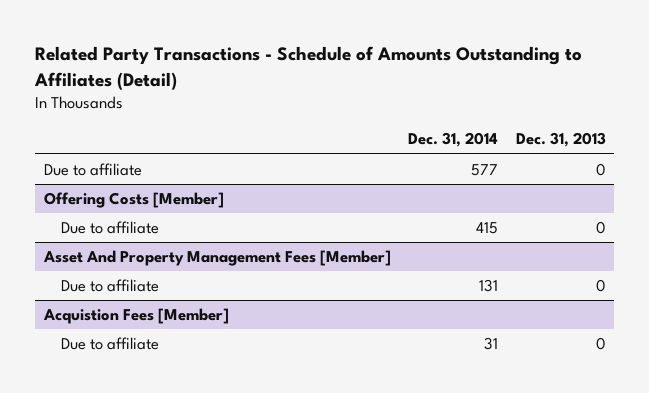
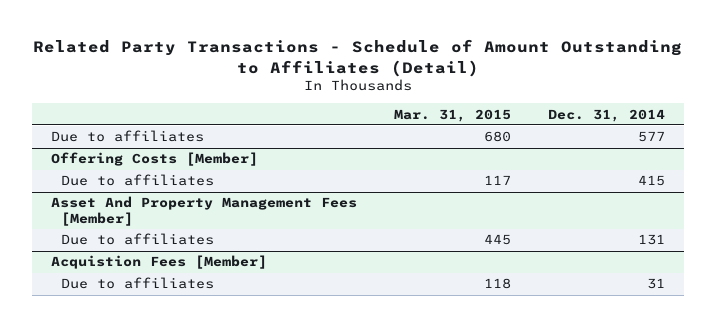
[33,46,582,90] Related Party Transactions - Schedule of Amounts Outstanding to Affiliates (Detail) -> [32,39,682,77] Related Party Transactions - Schedule of Amount Outstanding to Affiliates (Detail)
[515,132,606,148] Dec. 31, 2013 -> none
none -> [393,108,511,122] Mar. 31, 2015
[43,163,142,177] Due to affiliate -> [50,130,204,143] Due to affiliates
[61,221,160,235] Due to affiliate -> [61,174,215,187] Due to affiliates
[61,279,160,293] Due to affiliate -> [61,233,215,246] Due to affiliates
[61,337,160,351] Due to affiliate -> [61,277,215,290] Due to affiliates

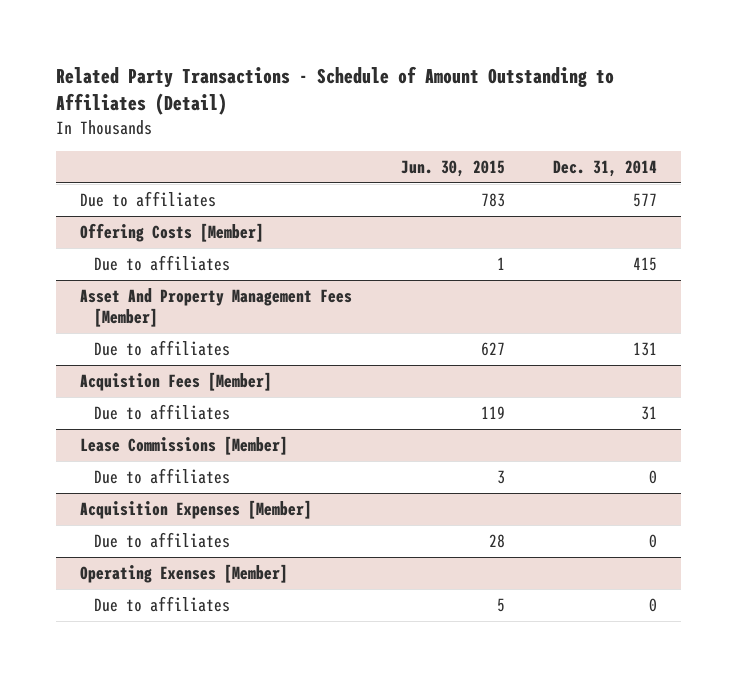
[393,108,511,122] Mar. 31, 2015 -> none
none -> [400,159,505,177] Jun. 30, 2015
none -> [80,435,289,455] Lease Commissions [Member]
none -> [93,467,230,484] Due to affiliates
none -> [80,499,313,519] Acquisition Expenses [Member]
none -> [93,531,230,548] Due to affiliates
none -> [80,563,289,583] Operating Exenses [Member]
none -> [93,595,230,612] Due to affiliates

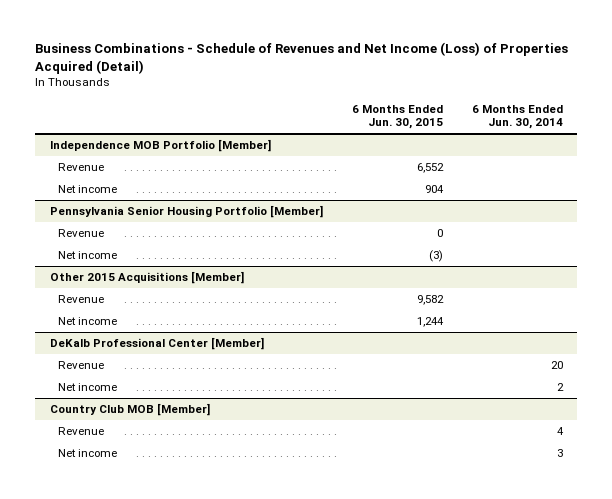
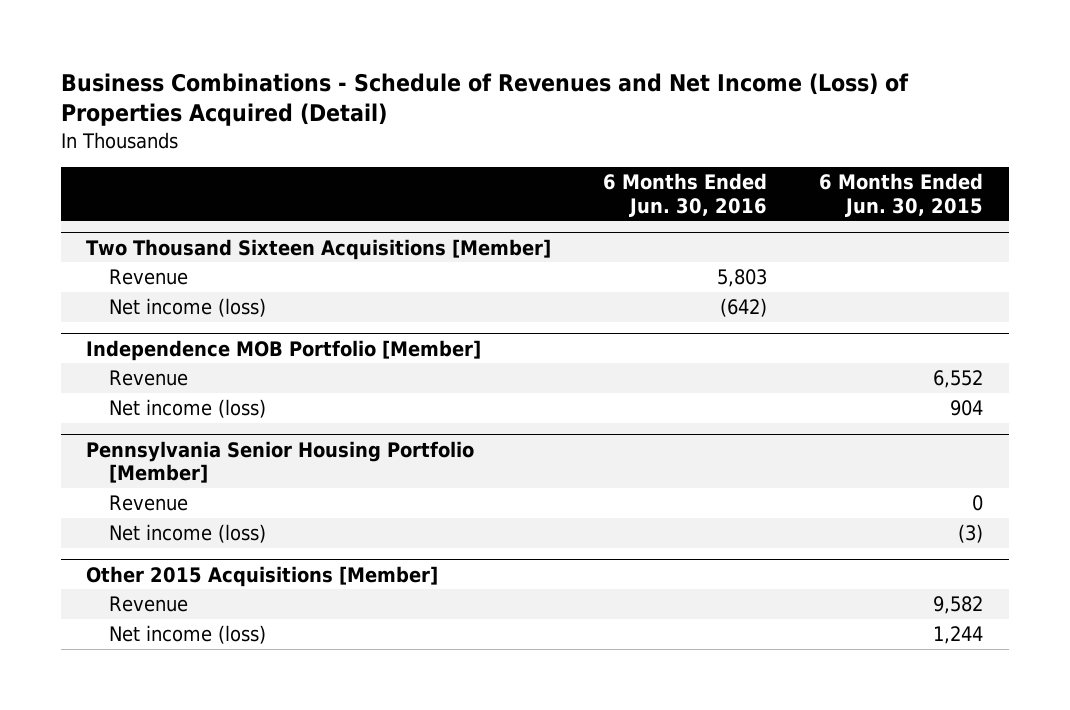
[471,104,563,130] 6 Months Ended Jun. 30, 2014 -> none
none -> [603,173,768,217] 6 Months Ended Jun. 30, 2016
none -> [86,238,552,260] Two Thousand Sixteen Acquisitions [Member]
none -> [109,268,189,285] Revenue
none -> [109,297,267,317] Net income (loss)
[58,185,118,194] Net income -> [109,398,267,418] Net income (loss)
[58,251,118,260] Net income -> [109,523,267,543] Net income (loss)
[49,337,264,351] DeKalb Professional Center [Member] -> none
[58,361,105,370] Revenue -> none
[58,383,118,392] Net income -> none
[49,403,210,417] Country Club MOB [Member] -> none
[58,427,105,436] Revenue -> none
[58,449,118,458] Net income -> none
[58,317,118,326] Net income -> [109,624,267,644] Net income (loss)

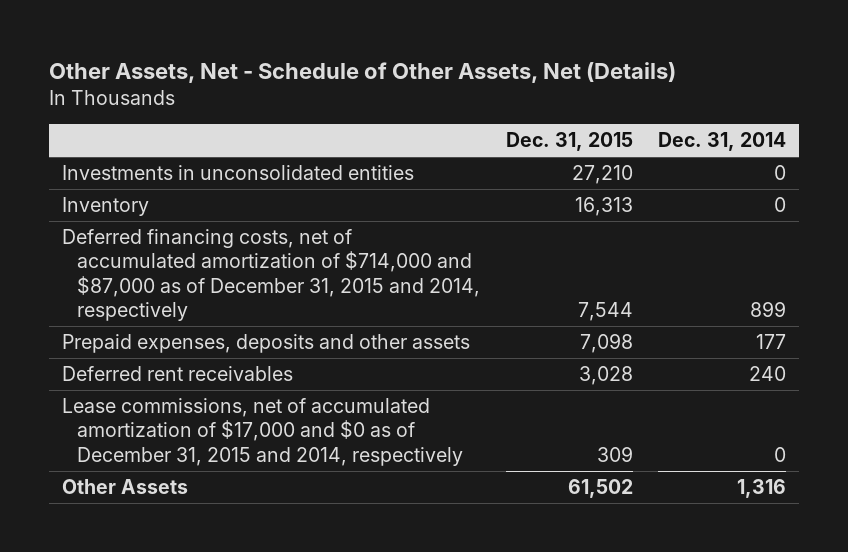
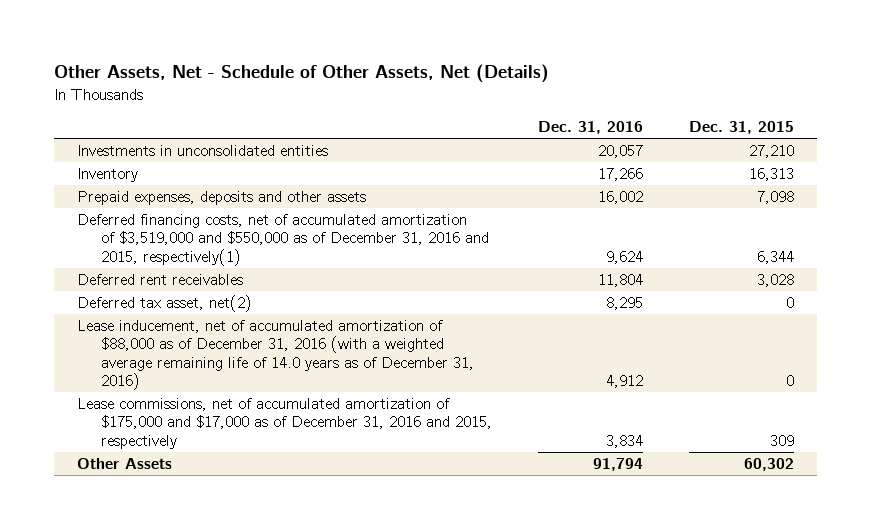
[658,132,787,152] Dec. 31, 2014 -> none
none -> [538,121,644,135] Dec. 31, 2016
[61,228,481,322] Deferred financing costs, net of accumulated amortization of $714,000 and $87,000 as of December 31, 2015 and 2014, respectively -> none
none -> [76,213,490,266] Deferred financing costs, net of accumulated amortization of $3,519,000 and $550,000 as of December 31, 2016 and 2015, respectively(1)
none -> [76,294,252,312] Deferred tax asset, net(2)
none -> [76,319,475,391] Lease inducement, net of accumulated amortization of $88,000 as of December 31, 2016 (with a weighted average remaining life of 14.0 years as of December 31, 2016)
[61,397,464,466] Lease commissions, net of accumulated amortization of $17,000 and $0 as of December 31, 2015 and 2014, respectively -> [76,397,493,449] Lease commissions, net of accumulated amortization of $175,000 and $17,000 as of December 31, 2016 and 2015, respectively
[567,478,633,498] 61,502 -> [744,457,795,471] 60,302

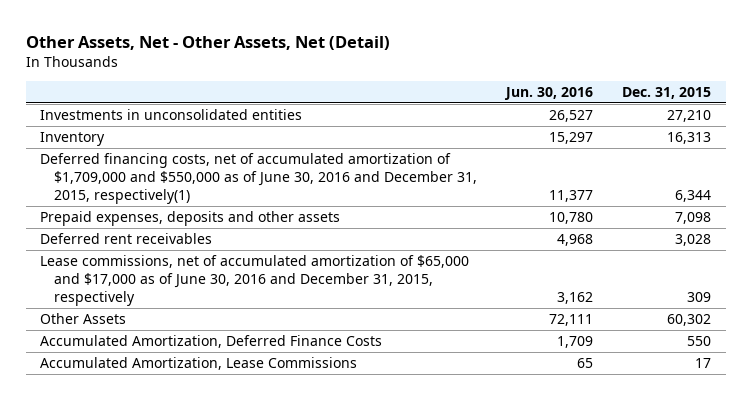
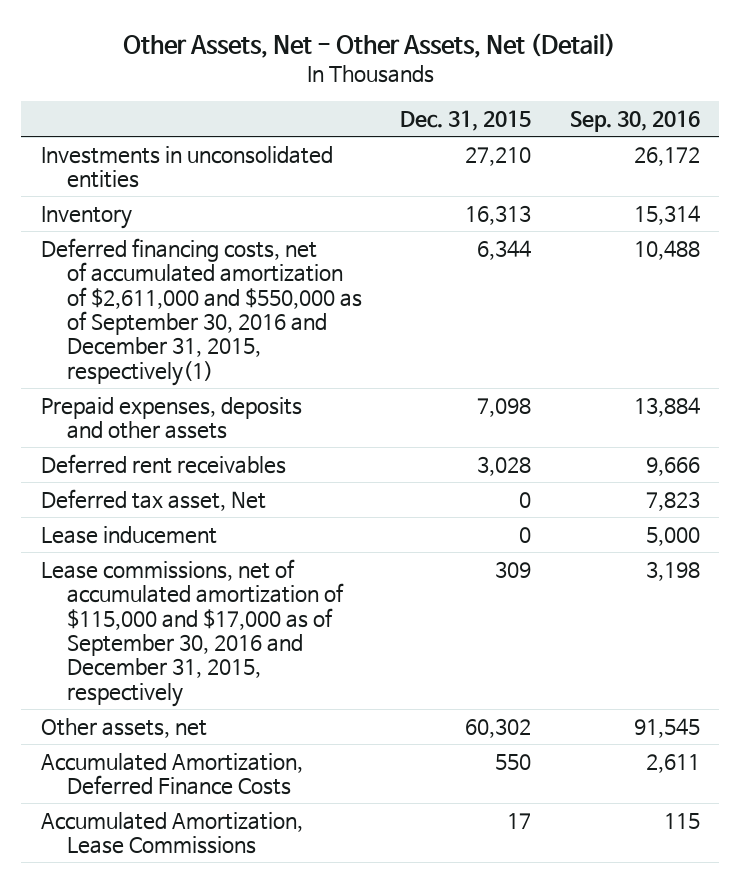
[504,87,594,101] Jun. 30, 2016 -> none
none -> [569,110,700,133] Sep. 30, 2016
[40,152,478,205] Deferred financing costs, net of accumulated amortization of $1,709,000 and $550,000 as of June 30, 2016 and December 31, 2015, respectively(1) -> [40,237,363,386] Deferred financing costs, net of accumulated amortization of $2,611,000 and $550,000 as of September 30, 2016 and December 31, 2015, respectively(1)
none -> [40,488,266,511] Deferred tax asset, Net
none -> [40,525,217,544] Lease inducement
[40,254,470,307] Lease commissions, net of accumulated amortization of $65,000 and $17,000 as of June 30, 2016 and December 31, 2015, respectively -> [40,558,345,707] Lease commissions, net of accumulated amortization of $115,000 and $17,000 as of September 30, 2016 and December 31, 2015, respectively
[40,312,127,324] Other Assets -> [40,717,207,738] Other assets, net

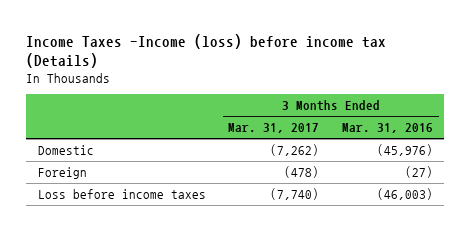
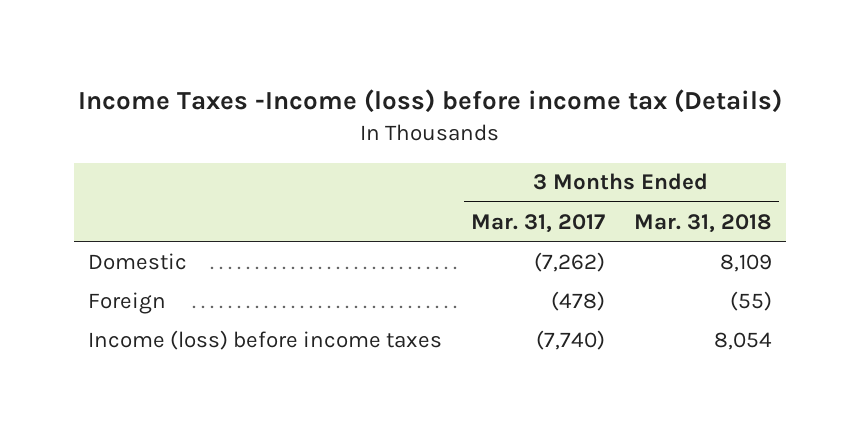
[342,123,434,134] Mar. 31, 2016 -> none
none -> [633,213,772,233] Mar. 31, 2018
[37,188,206,199] Loss before income taxes -> [88,329,443,350] Income (loss) before income taxes

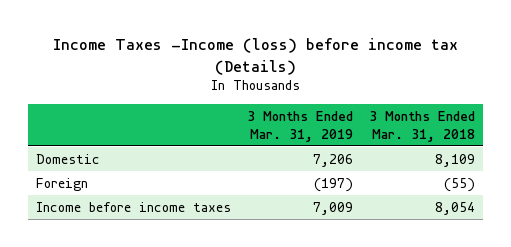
[471,213,606,233] Mar. 31, 2017 -> none
none -> [247,111,354,142] 3 Months Ended Mar. 31, 2019
[88,329,443,350] Income (loss) before income taxes -> [36,201,232,212] Income before income taxes

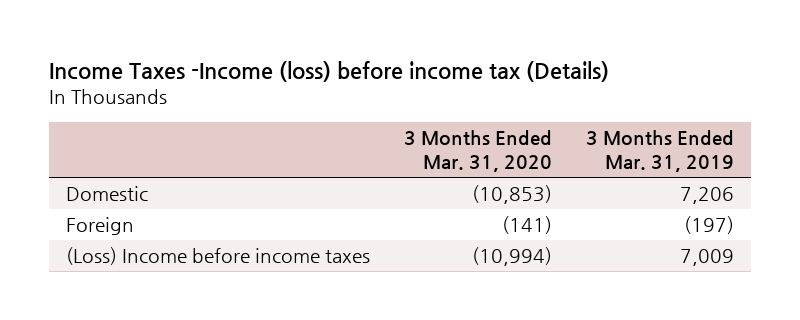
[368,111,475,142] 3 Months Ended Mar. 31, 2018 -> none
none -> [403,129,552,173] 3 Months Ended Mar. 31, 2020
[36,201,232,212] Income before income taxes -> [65,247,370,266] (Loss) Income before income taxes

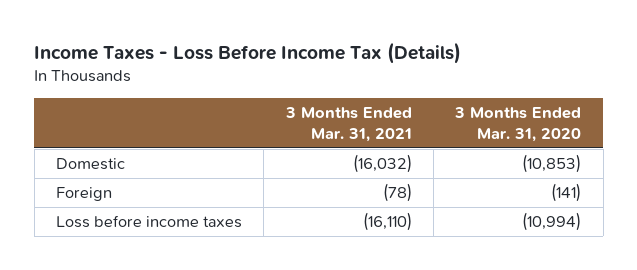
[48,60,609,82] Income Taxes -Income (loss) before income tax (Details) -> [34,42,462,65] Income Taxes - Loss Before Income Tax (Details)
[585,129,734,173] 3 Months Ended Mar. 31, 2019 -> none
none -> [284,106,412,142] 3 Months Ended Mar. 31, 2021
[65,247,370,266] (Loss) Income before income taxes -> [55,215,242,229] Loss before income taxes

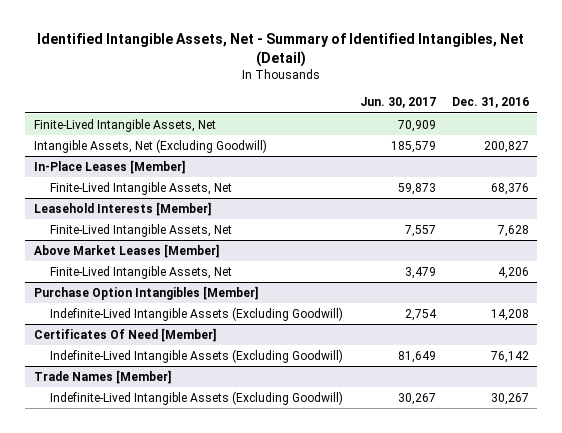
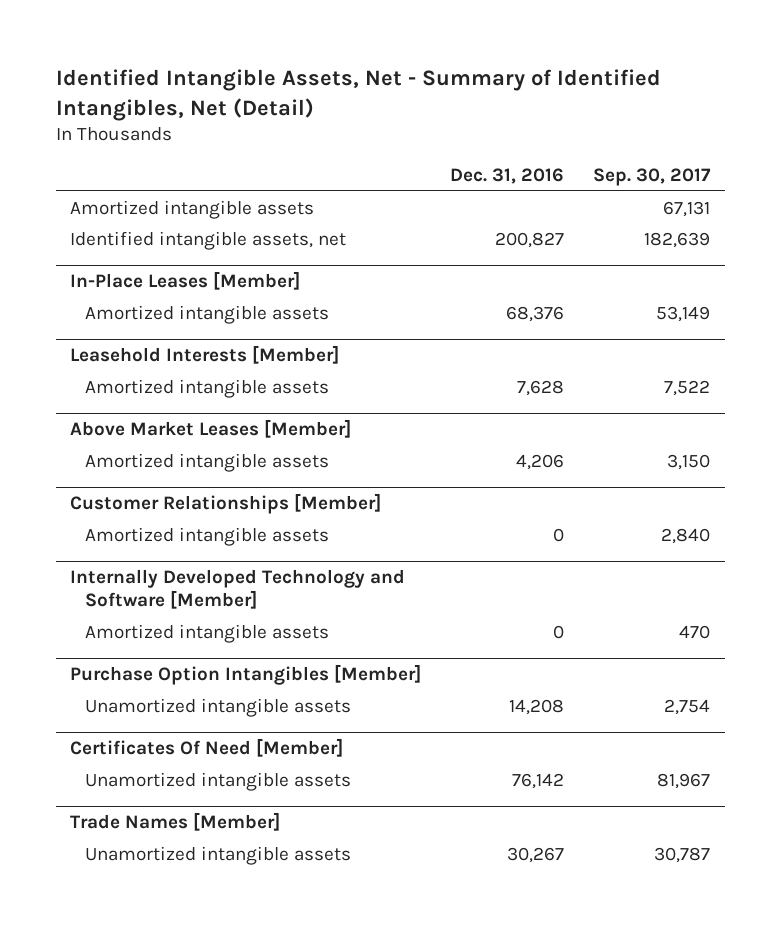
[359,97,436,109] Jun. 30, 2017 -> none
none -> [593,168,712,187] Sep. 30, 2017
[33,118,216,132] Finite-Lived Intangible Assets, Net -> [70,199,315,219] Amortized intangible assets
[33,138,267,153] Intangible Assets, Net (Excluding Goodwill) -> [70,230,347,250] Identified intangible assets, net
[50,181,233,195] Finite-Lived Intangible Assets, Net -> [84,304,329,324] Amortized intangible assets
[50,223,233,237] Finite-Lived Intangible Assets, Net -> [84,378,329,398] Amortized intangible assets
[50,265,233,279] Finite-Lived Intangible Assets, Net -> [84,452,329,472] Amortized intangible assets
none -> [70,493,382,515] Customer Relationships [Member]
none -> [84,526,329,546] Amortized intangible assets
none -> [70,569,406,610] Internally Developed Technology and Software [Member]
none -> [84,623,329,643] Amortized intangible assets
[50,306,344,321] Indefinite-Lived Intangible Assets (Excluding Goodwill) -> [84,697,351,717] Unamortized intangible assets
[50,348,344,363] Indefinite-Lived Intangible Assets (Excluding Goodwill) -> [84,771,351,791] Unamortized intangible assets
[50,390,344,405] Indefinite-Lived Intangible Assets (Excluding Goodwill) -> [84,845,351,865] Unamortized intangible assets

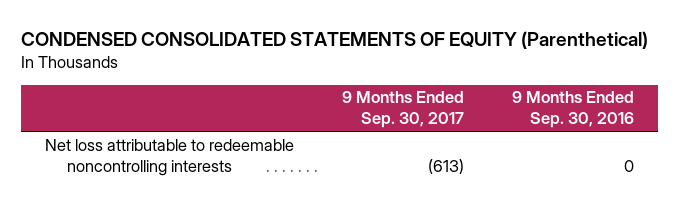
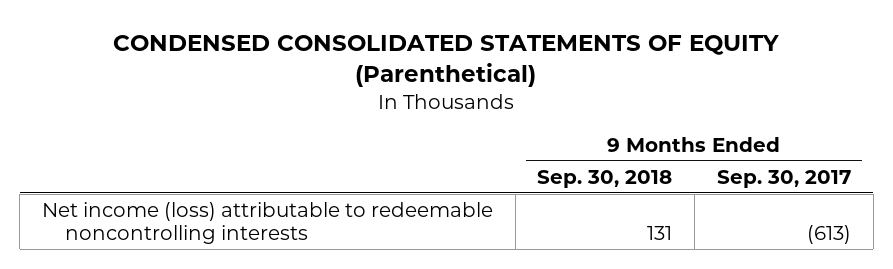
[511,91,634,129] 9 Months Ended Sep. 30, 2016 -> none
none -> [537,169,673,188] Sep. 30, 2018
[44,138,294,176] Net loss attributable to redeemable noncontrolling interests -> [41,201,493,245] Net income (loss) attributable to redeemable noncontrolling interests

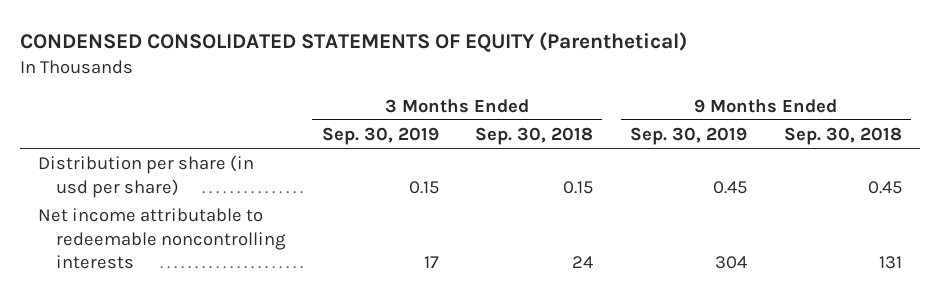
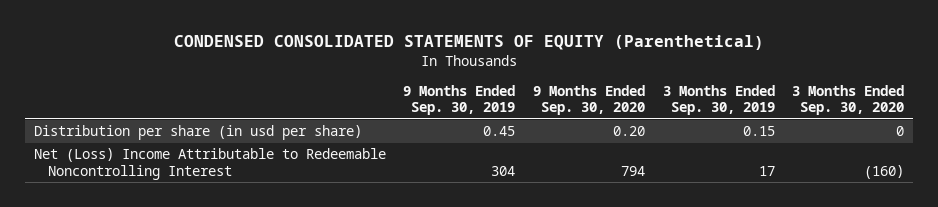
[475,126,594,145] Sep. 30, 2018 -> none
[783,126,902,145] Sep. 30, 2018 -> none
none -> [532,84,645,116] 9 Months Ended Sep. 30, 2020
none -> [792,84,905,116] 3 Months Ended Sep. 30, 2020
[38,207,286,270] Net income attributable to redeemable noncontrolling interests -> [33,148,386,180] Net (Loss) Income Attributable to Redeemable Noncontrolling Interest

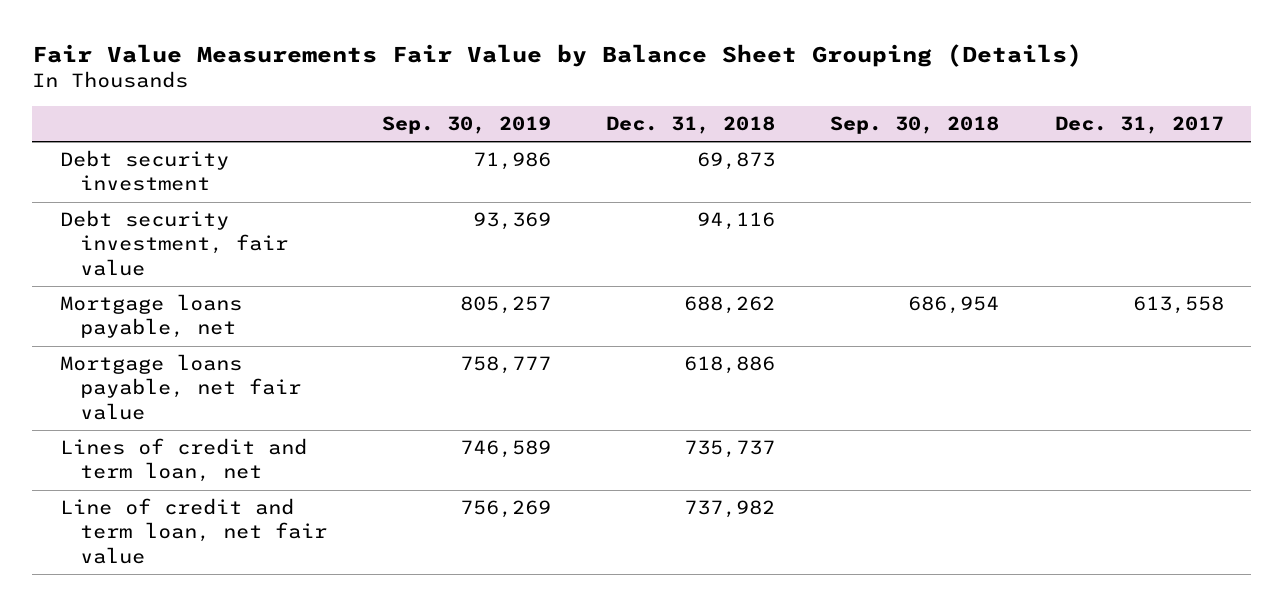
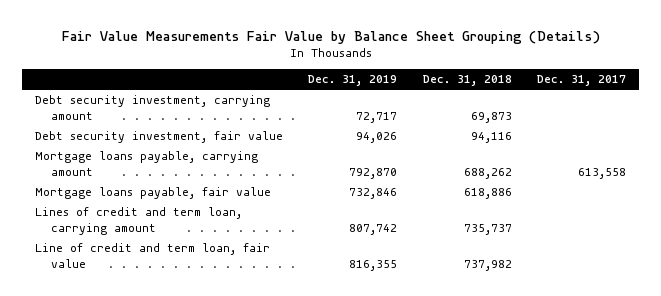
[382,116,552,135] Sep. 30, 2019 -> none
[830,116,1000,135] Sep. 30, 2018 -> none
none -> [308,75,398,87] Dec. 31, 2019
[60,150,230,192] Debt security investment -> [34,95,270,120] Debt security investment, carrying amount
[60,294,243,339] Mortgage loans payable, net -> [34,151,258,176] Mortgage loans payable, carrying amount
[60,354,301,420] Mortgage loans payable, net fair value -> [34,187,271,200] Mortgage loans payable, fair value
[60,438,308,483] Lines of credit and term loan, net -> [34,207,242,235] Lines of credit and term loan, carrying amount
[60,498,327,564] Line of credit and term loan, net fair value -> [34,243,270,268] Line of credit and term loan, fair value

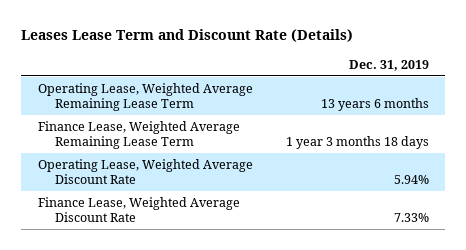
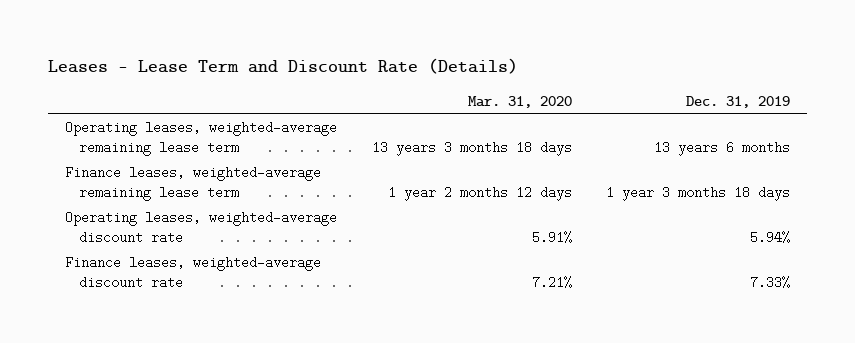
[21,29,354,43] Leases Lease Term and Discount Rate (Details) -> [47,58,518,75] Leases - Lease Term and Discount Rate (Details)
none -> [467,95,572,108] Mar. 31, 2020
[37,82,253,111] Operating Lease, Weighted Average Remaining Lease Term -> [65,121,338,157] Operating leases, weighted-average remaining lease term
[37,120,240,149] Finance Lease, Weighted Average Remaining Lease Term -> [65,166,322,202] Finance leases, weighted-average remaining lease term
[37,158,253,184] Operating Lease, Weighted Average Discount Rate -> [65,211,338,245] Operating leases, weighted-average discount rate
[37,196,240,222] Finance Lease, Weighted Average Discount Rate -> [65,256,322,290] Finance leases, weighted-average discount rate

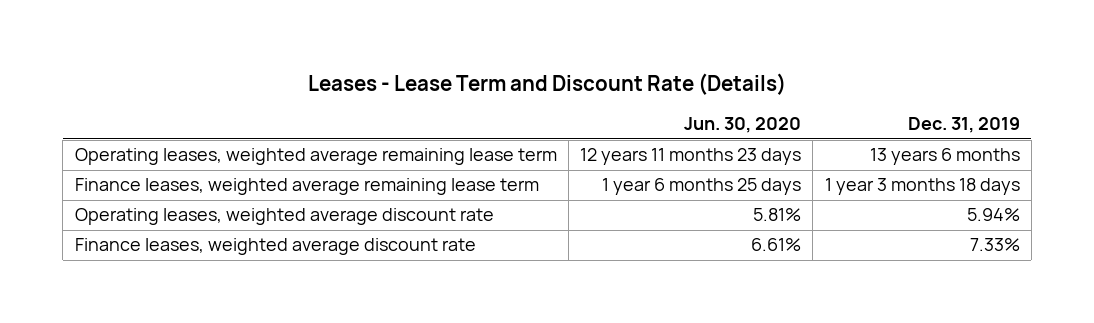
[467,95,572,108] Mar. 31, 2020 -> none
none -> [684,117,802,134] Jun. 30, 2020
[65,121,338,157] Operating leases, weighted-average remaining lease term -> [74,148,557,166] Operating leases, weighted average remaining lease term
[65,166,322,202] Finance leases, weighted-average remaining lease term -> [74,178,539,196] Finance leases, weighted average remaining lease term
[65,211,338,245] Operating leases, weighted-average discount rate -> [74,208,494,226] Operating leases, weighted average discount rate
[65,256,322,290] Finance leases, weighted-average discount rate -> [74,238,476,256] Finance leases, weighted average discount rate

